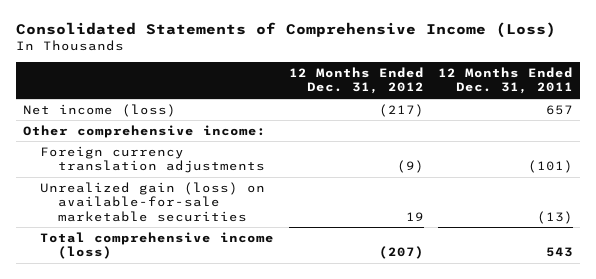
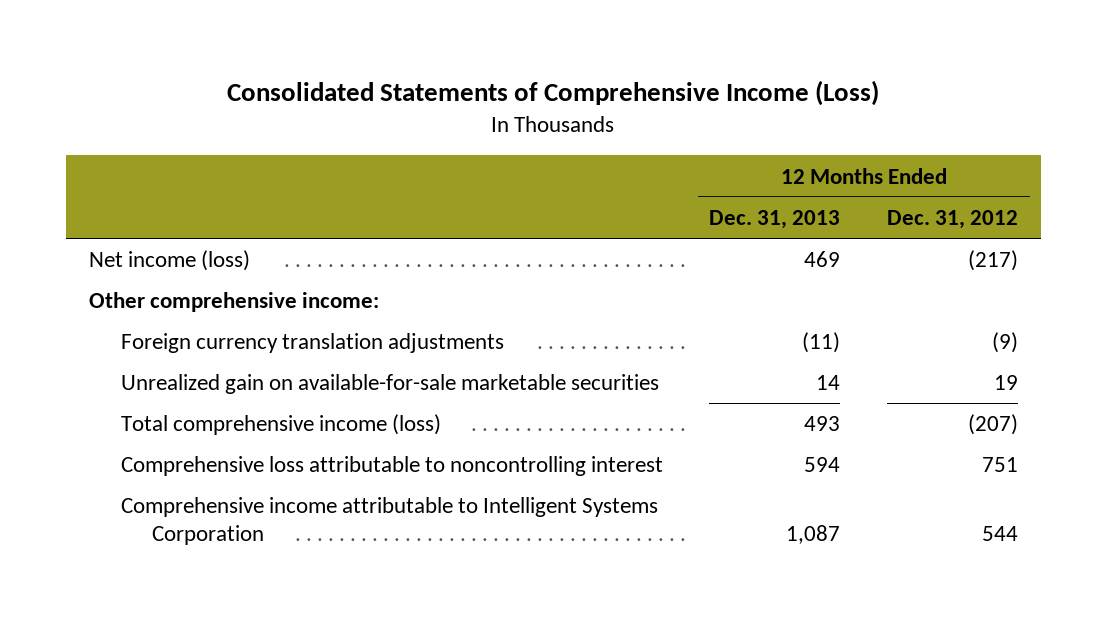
[438,67,574,95] 12 Months Ended Dec. 31, 2011 -> none
none -> [709,209,841,229] Dec. 31, 2013
[40,181,266,222] Unrealized gain (loss) on available-for-sale marketable securities -> [120,374,659,395] Unrealized gain on available-for-sale marketable securities
none -> [120,456,663,477] Comprehensive loss attributable to noncontrolling interest
none -> [120,497,658,546] Comprehensive income attributable to Intelligent Systems Corporation

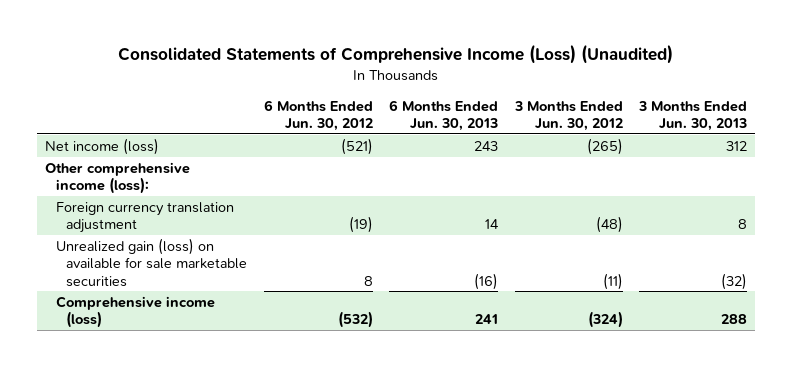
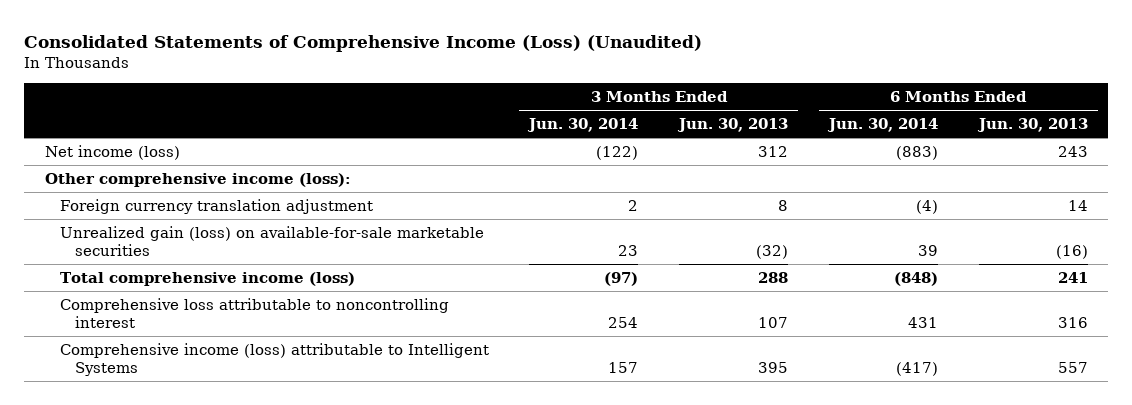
[263,99,373,131] 6 Months Ended Jun. 30, 2012 -> none
[513,100,623,131] 3 Months Ended Jun. 30, 2012 -> none
none -> [527,118,639,133] Jun. 30, 2014
none -> [826,118,938,133] Jun. 30, 2014
[55,237,248,287] Unrealized gain (loss) on available for sale marketable securities -> [59,226,484,256] Unrealized gain (loss) on available-for-sale marketable securities
[55,295,215,329] Comprehensive income (loss) -> [59,272,355,287] Total comprehensive income (loss)
none -> [59,298,449,328] Comprehensive loss attributable to noncontrolling interest
none -> [59,343,489,376] Comprehensive income (loss) attributable to Intelligent Systems

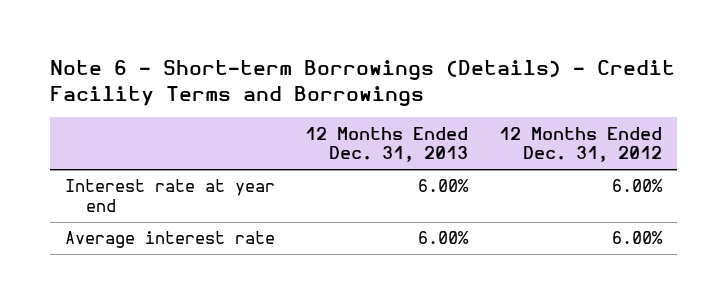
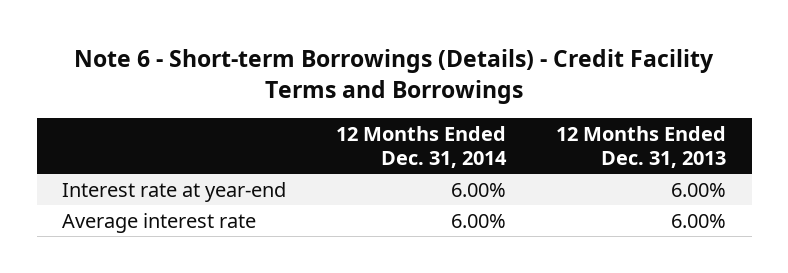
[498,126,662,163] 12 Months Ended Dec. 31, 2012 -> none
none -> [336,125,508,168] 12 Months Ended Dec. 31, 2014
[64,179,275,213] Interest rate at year end -> [61,181,286,202] Interest rate at year-end

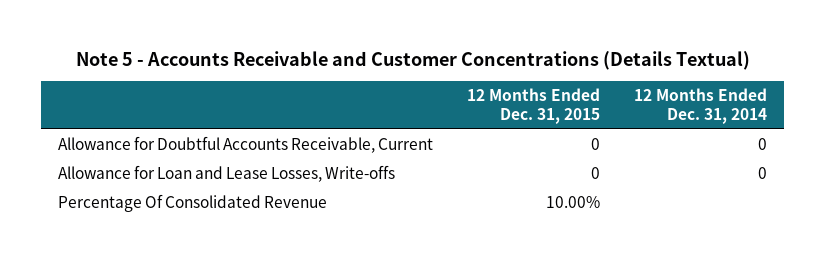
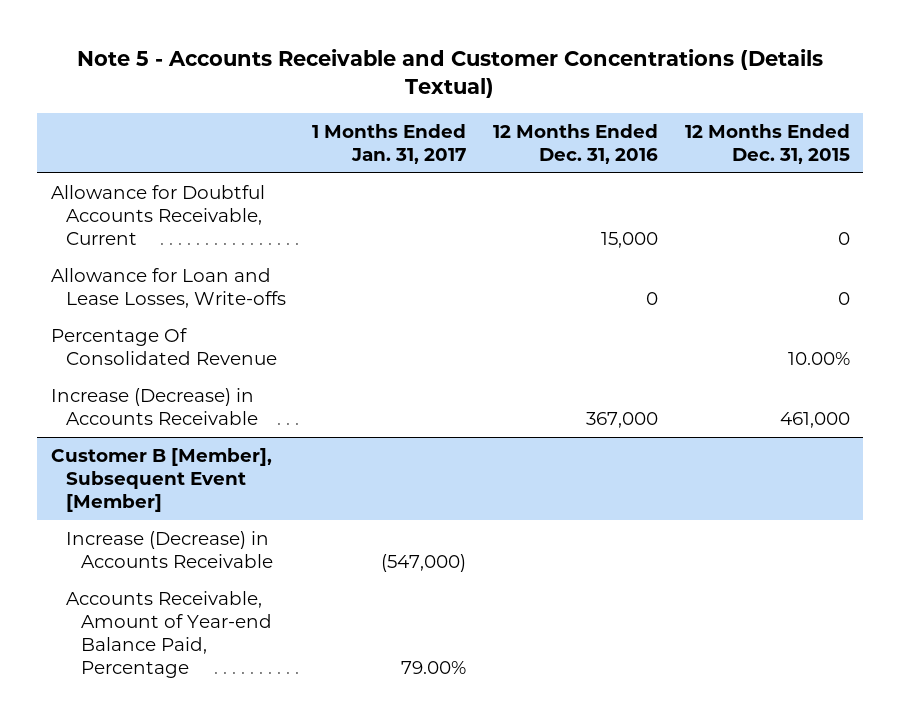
[633,88,767,124] 12 Months Ended Dec. 31, 2014 -> none
none -> [312,123,467,164] 1 Months Ended Jan. 31, 2017
none -> [493,123,659,164] 12 Months Ended Dec. 31, 2016
none -> [50,387,258,425] Increase (Decrease) in Accounts Receivable
none -> [50,447,272,512] Customer B [Member], Subsequent Event [Member]
none -> [65,530,273,568] Increase (Decrease) in Accounts Receivable
none -> [65,590,272,678] Accounts Receivable, Amount of Year-end Balance Paid, Percentage

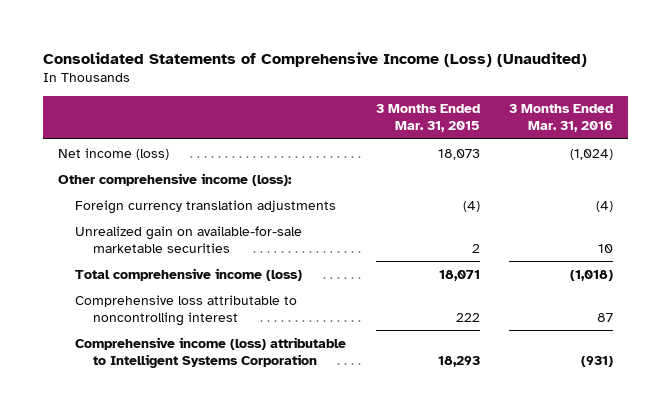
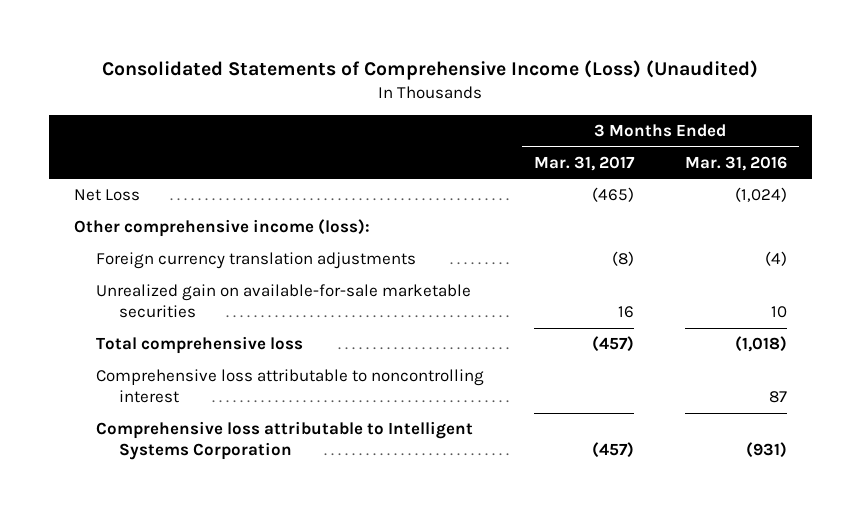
[375,104,480,133] 3 Months Ended Mar. 31, 2015 -> none
none -> [534,155,636,171] Mar. 31, 2017
[57,147,169,160] Net income (loss) -> [74,189,141,202] Net Loss
[75,267,303,281] Total comprehensive income (loss) -> [96,336,304,355] Total comprehensive loss
[75,336,347,368] Comprehensive income (loss) attributable to Intelligent Systems Corporation -> [96,421,474,461] Comprehensive loss attributable to Intelligent Systems Corporation

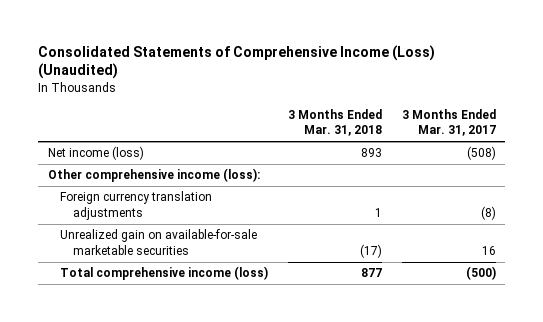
[684,155,787,171] Mar. 31, 2016 -> none
none -> [287,109,382,137] 3 Months Ended Mar. 31, 2018
[74,189,141,202] Net Loss -> [47,146,144,161] Net income (loss)
[592,187,635,203] (465) -> [466,146,496,161] (508)
[96,369,485,404] Comprehensive loss attributable to noncontrolling interest -> none
[96,421,474,461] Comprehensive loss attributable to Intelligent Systems Corporation -> none
[96,336,304,355] Total comprehensive loss -> [60,266,269,281] Total comprehensive income (loss)
[592,336,635,353] (457) -> [465,266,496,281] (500)

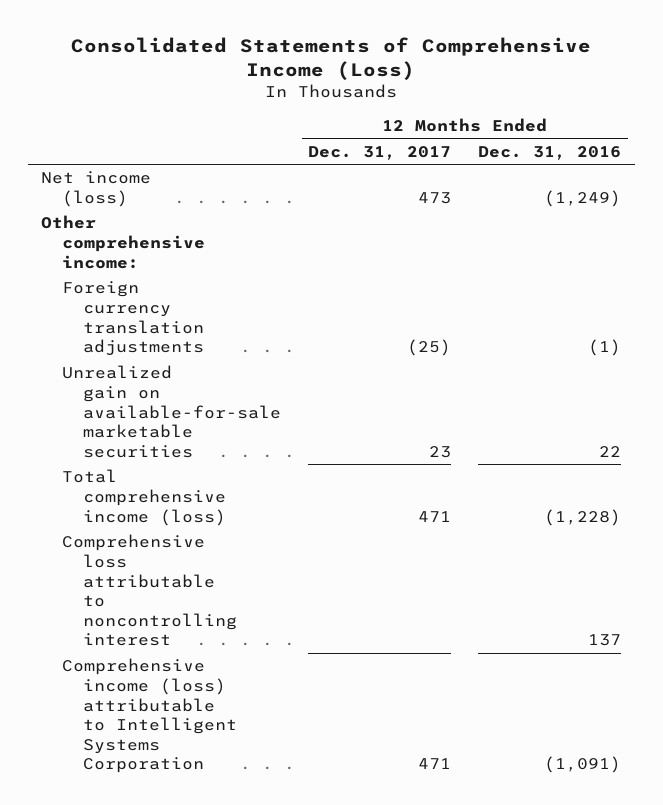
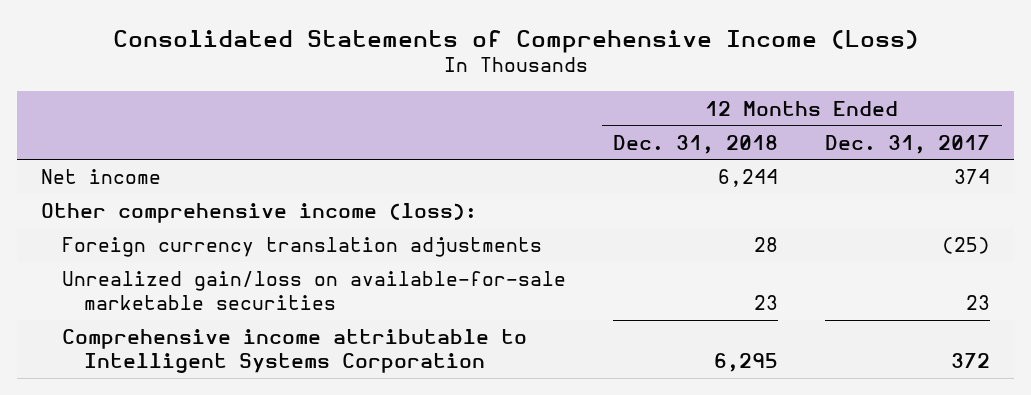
[478,145,622,160] Dec. 31, 2016 -> none
none -> [613,134,779,154] Dec. 31, 2018
[41,171,152,207] Net income (loss) -> [40,169,161,185] Net income
[418,191,452,204] 473 -> [954,169,991,185] 374
[41,215,206,269] Other comprehensive income: -> [40,203,477,224] Other comprehensive income (loss):
[62,469,227,526] Total comprehensive income (loss) -> none
[62,534,238,647] Comprehensive loss attributable to noncontrolling interest -> none
[62,365,282,458] Unrealized gain on available-for-sale marketable securities -> [62,271,567,311] Unrealized gain/loss on available-for-sale marketable securities
[62,658,238,774] Comprehensive income (loss) attributable to Intelligent Systems Corporation -> [62,329,528,374] Comprehensive income attributable to Intelligent Systems Corporation
[418,758,452,770] 471 -> [951,353,991,369] 372

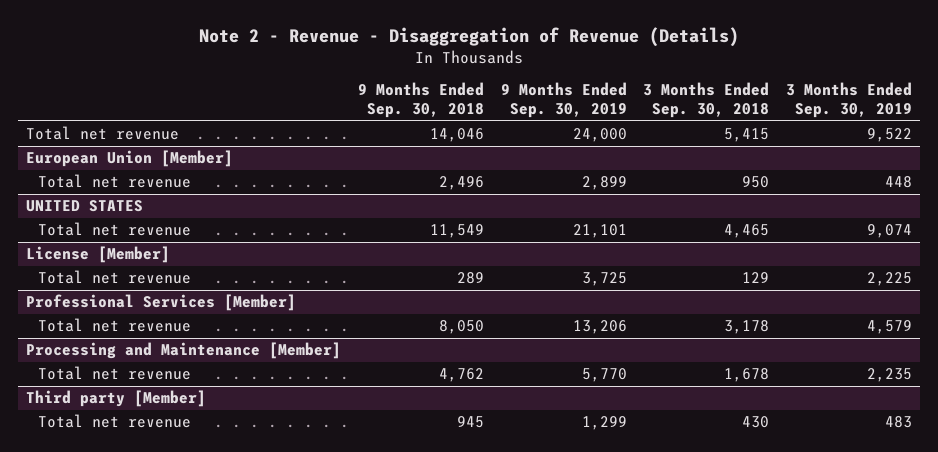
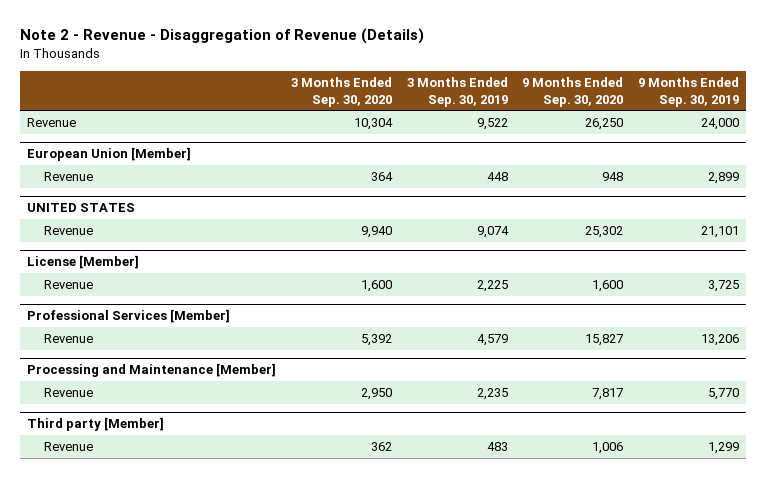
[357,82,484,119] 9 Months Ended Sep. 30, 2018 -> none
[643,82,770,119] 3 Months Ended Sep. 30, 2018 -> none
none -> [290,76,392,107] 3 Months Ended Sep. 30, 2020
none -> [522,76,624,107] 9 Months Ended Sep. 30, 2020
[25,126,179,141] Total net revenue -> [27,117,77,127] Revenue
[38,174,192,189] Total net revenue -> [43,171,93,181] Revenue
[38,222,192,237] Total net revenue -> [43,225,93,235] Revenue
[38,270,192,285] Total net revenue -> [43,279,93,289] Revenue
[38,318,192,333] Total net revenue -> [43,333,93,343] Revenue
[38,366,192,381] Total net revenue -> [43,387,93,397] Revenue
[38,414,192,429] Total net revenue -> [43,441,93,451] Revenue

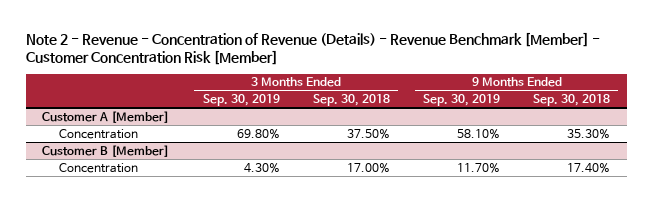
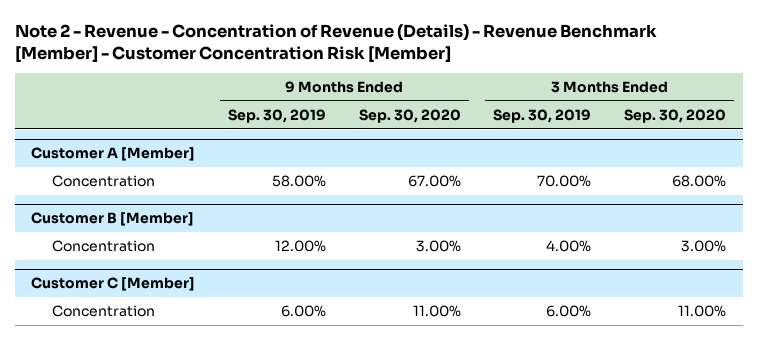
[312,94,390,107] Sep. 30, 2018 -> none
[533,94,611,107] Sep. 30, 2018 -> none
none -> [358,108,461,123] Sep. 30, 2020
none -> [624,108,727,123] Sep. 30, 2020
[236,128,280,139] 69.80% -> [537,175,592,188] 70.00%
[456,128,500,139] 58.10% -> [271,175,326,188] 58.00%
[243,162,280,173] 4.30% -> [546,240,592,253] 4.00%
[456,162,500,173] 11.70% -> [274,240,326,253] 12.00%
none -> [31,277,196,292] Customer C [Member]
none -> [52,305,156,318] Concentration

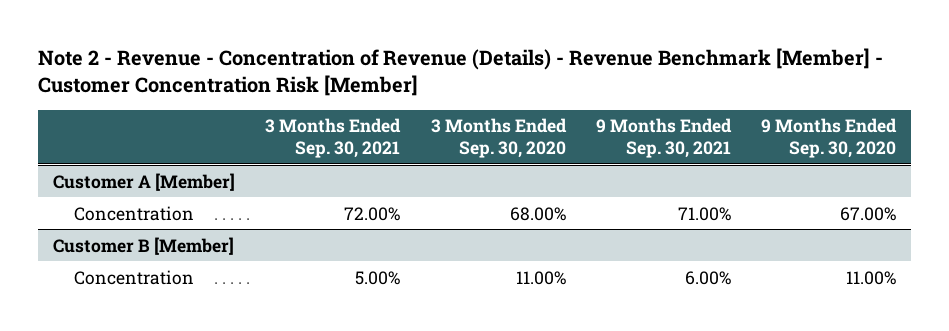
[227,108,326,123] Sep. 30, 2019 -> none
[493,108,592,123] Sep. 30, 2019 -> none
none -> [265,118,402,158] 3 Months Ended Sep. 30, 2021
none -> [595,118,732,158] 9 Months Ended Sep. 30, 2021
[52,240,156,253] Concentration -> none
[31,277,196,292] Customer C [Member] -> none

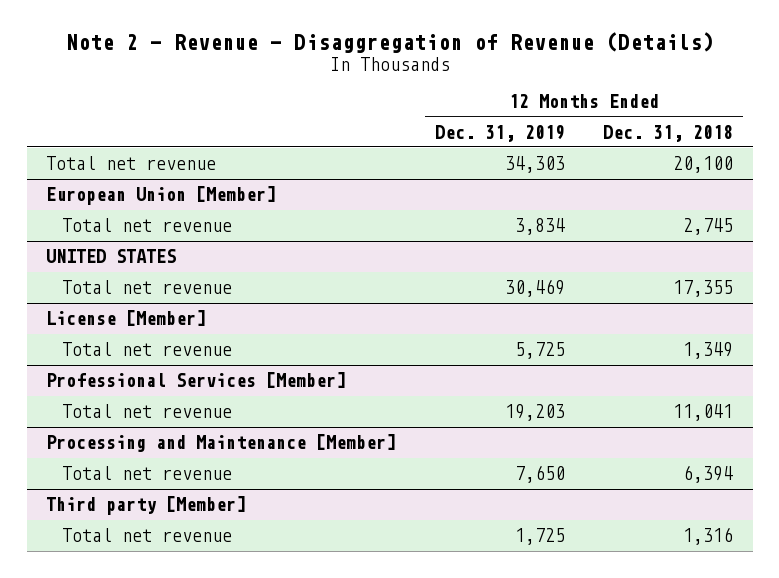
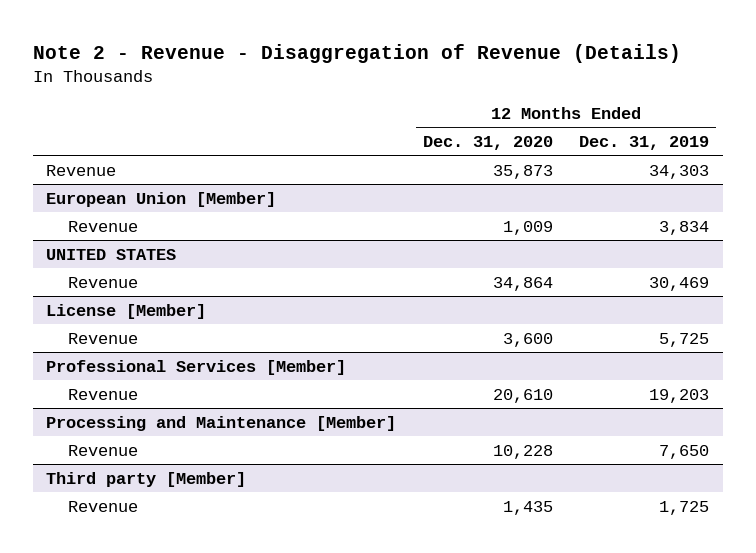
[603,124,734,142] Dec. 31, 2018 -> none
none -> [422,135,553,150] Dec. 31, 2020
[45,156,216,171] Total net revenue -> [46,164,117,176] Revenue
[62,218,233,233] Total net revenue -> [68,220,139,232] Revenue
[62,280,233,295] Total net revenue -> [68,276,139,288] Revenue
[62,342,233,357] Total net revenue -> [68,332,139,344] Revenue
[62,404,233,419] Total net revenue -> [68,388,139,400] Revenue
[62,466,233,481] Total net revenue -> [68,444,139,456] Revenue
[62,528,233,543] Total net revenue -> [68,500,139,512] Revenue

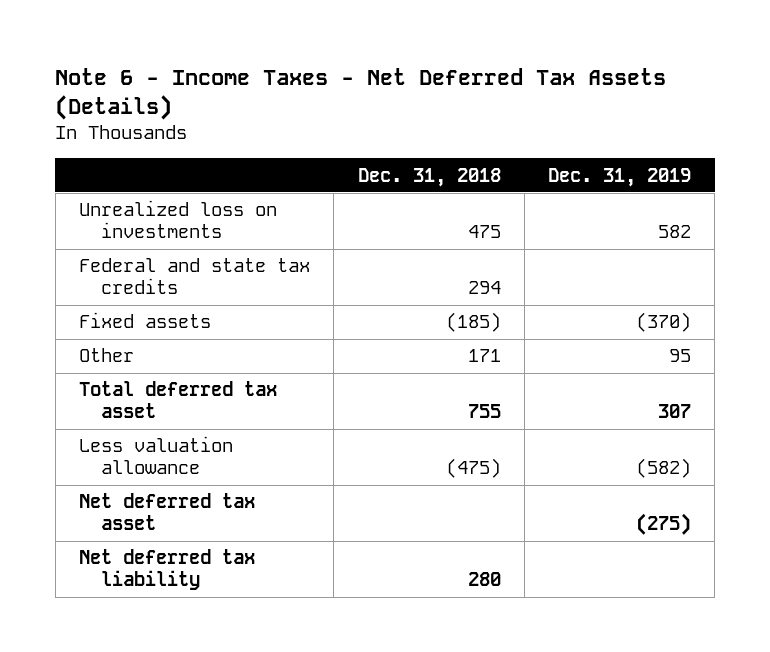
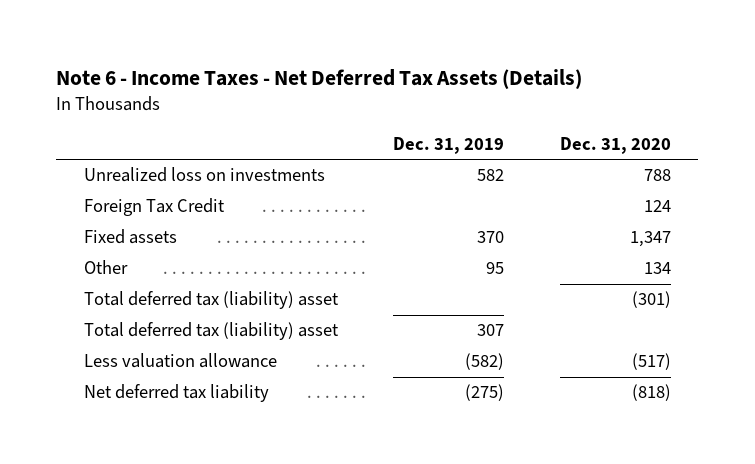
[357,167,501,187] Dec. 31, 2018 -> none
none -> [559,137,671,155] Dec. 31, 2020
[79,258,311,295] Federal and state tax credits -> none
none -> [83,198,225,217] Foreign Tax Credit
[635,312,691,333] (370) -> [477,231,505,244] 370
none -> [83,291,339,310] Total deferred tax (liability) asset
[79,381,278,419] Total deferred tax asset -> [83,322,339,341] Total deferred tax (liability) asset
[79,549,256,591] Net deferred tax liability -> none
[79,493,256,531] Net deferred tax asset -> [83,384,269,403] Net deferred tax liability

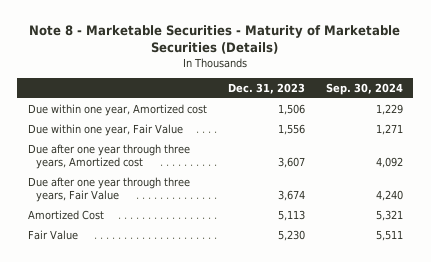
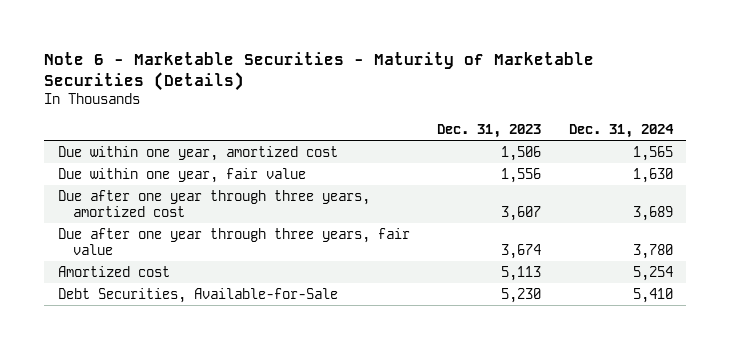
[29,24,401,54] Note 8 - Marketable Securities - Maturity of Marketable Securities (Details) -> [44,52,595,92] Note 6 - Marketable Securities - Maturity of Marketable Securities (Details)
[325,82,403,95] Sep. 30, 2024 -> none
none -> [568,123,674,138] Dec. 31, 2024
[27,104,207,117] Due within one year, Amortized cost -> [57,145,338,161] Due within one year, amortized cost
[27,124,183,137] Due within one year, Fair Value -> [57,167,306,183] Due within one year, fair value
[27,144,190,169] Due after one year through three years, Amortized cost -> [57,189,370,217] Due after one year through three years, amortized cost
[27,177,190,202] Due after one year through three years, Fair Value -> [57,227,410,255] Due after one year through three years, fair value
[27,210,104,221] Amortized Cost -> [57,265,170,277] Amortized cost
[27,230,78,241] Fair Value -> [57,287,338,303] Debt Securities, Available-for-Sale

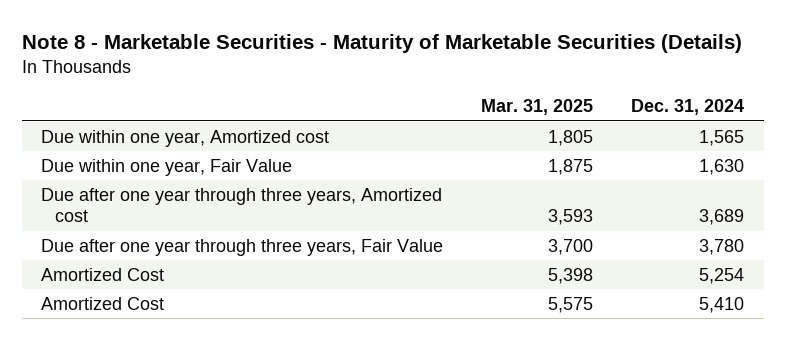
[44,52,595,92] Note 6 - Marketable Securities - Maturity of Marketable Securities (Details) -> [21,34,742,54] Note 8 - Marketable Securities - Maturity of Marketable Securities (Details)
[437,123,542,138] Dec. 31, 2023 -> none
none -> [481,99,594,116] Mar. 31, 2025
[57,145,338,161] Due within one year, amortized cost -> [40,129,329,147] Due within one year, Amortized cost
[57,167,306,183] Due within one year, fair value -> [40,158,292,176] Due within one year, Fair Value
[57,189,370,217] Due after one year through three years, amortized cost -> [40,187,442,223] Due after one year through three years, Amortized cost
[57,227,410,255] Due after one year through three years, fair value -> [40,238,443,256] Due after one year through three years, Fair Value
[57,265,170,277] Amortized cost -> [40,267,164,281] Amortized Cost
[57,287,338,303] Debt Securities, Available-for-Sale -> [40,296,164,310] Amortized Cost

